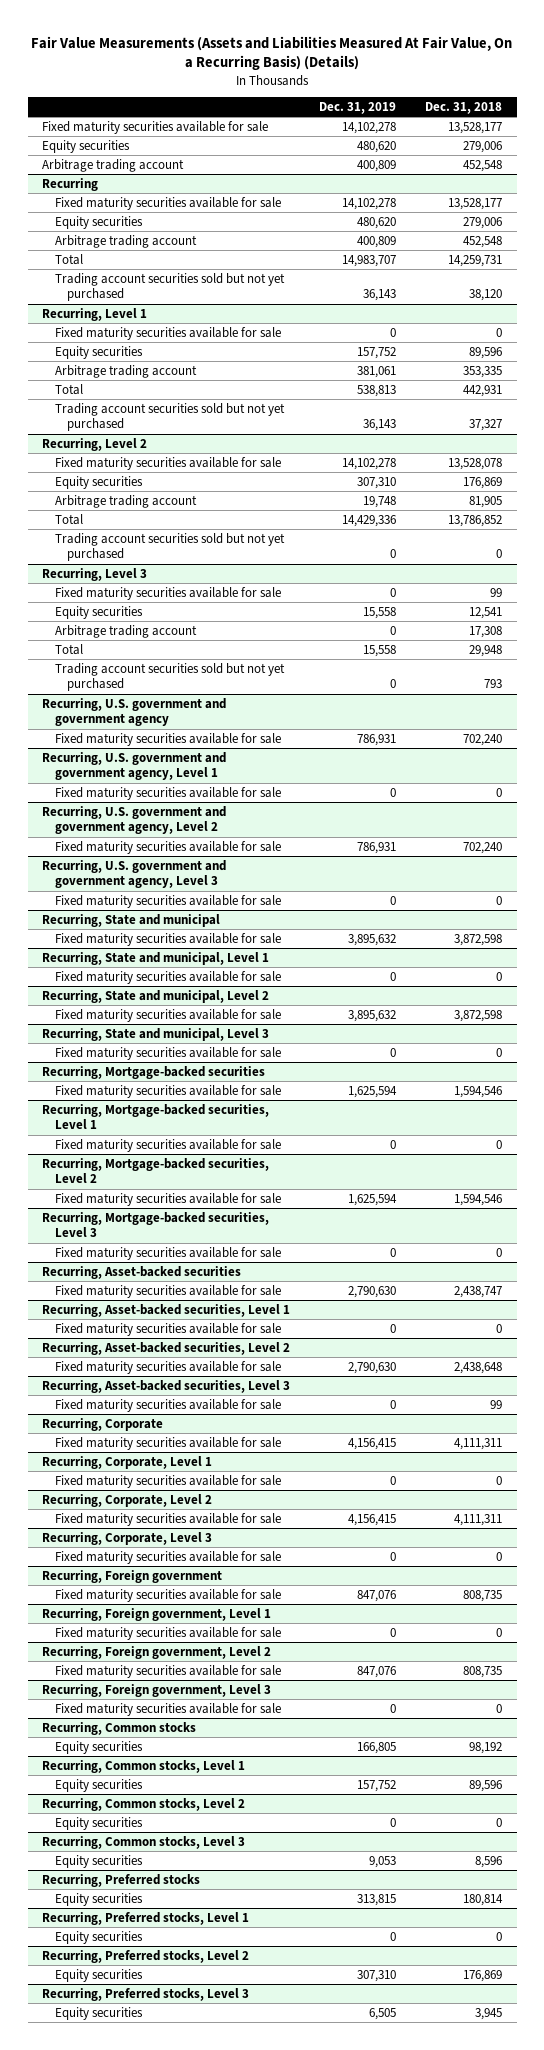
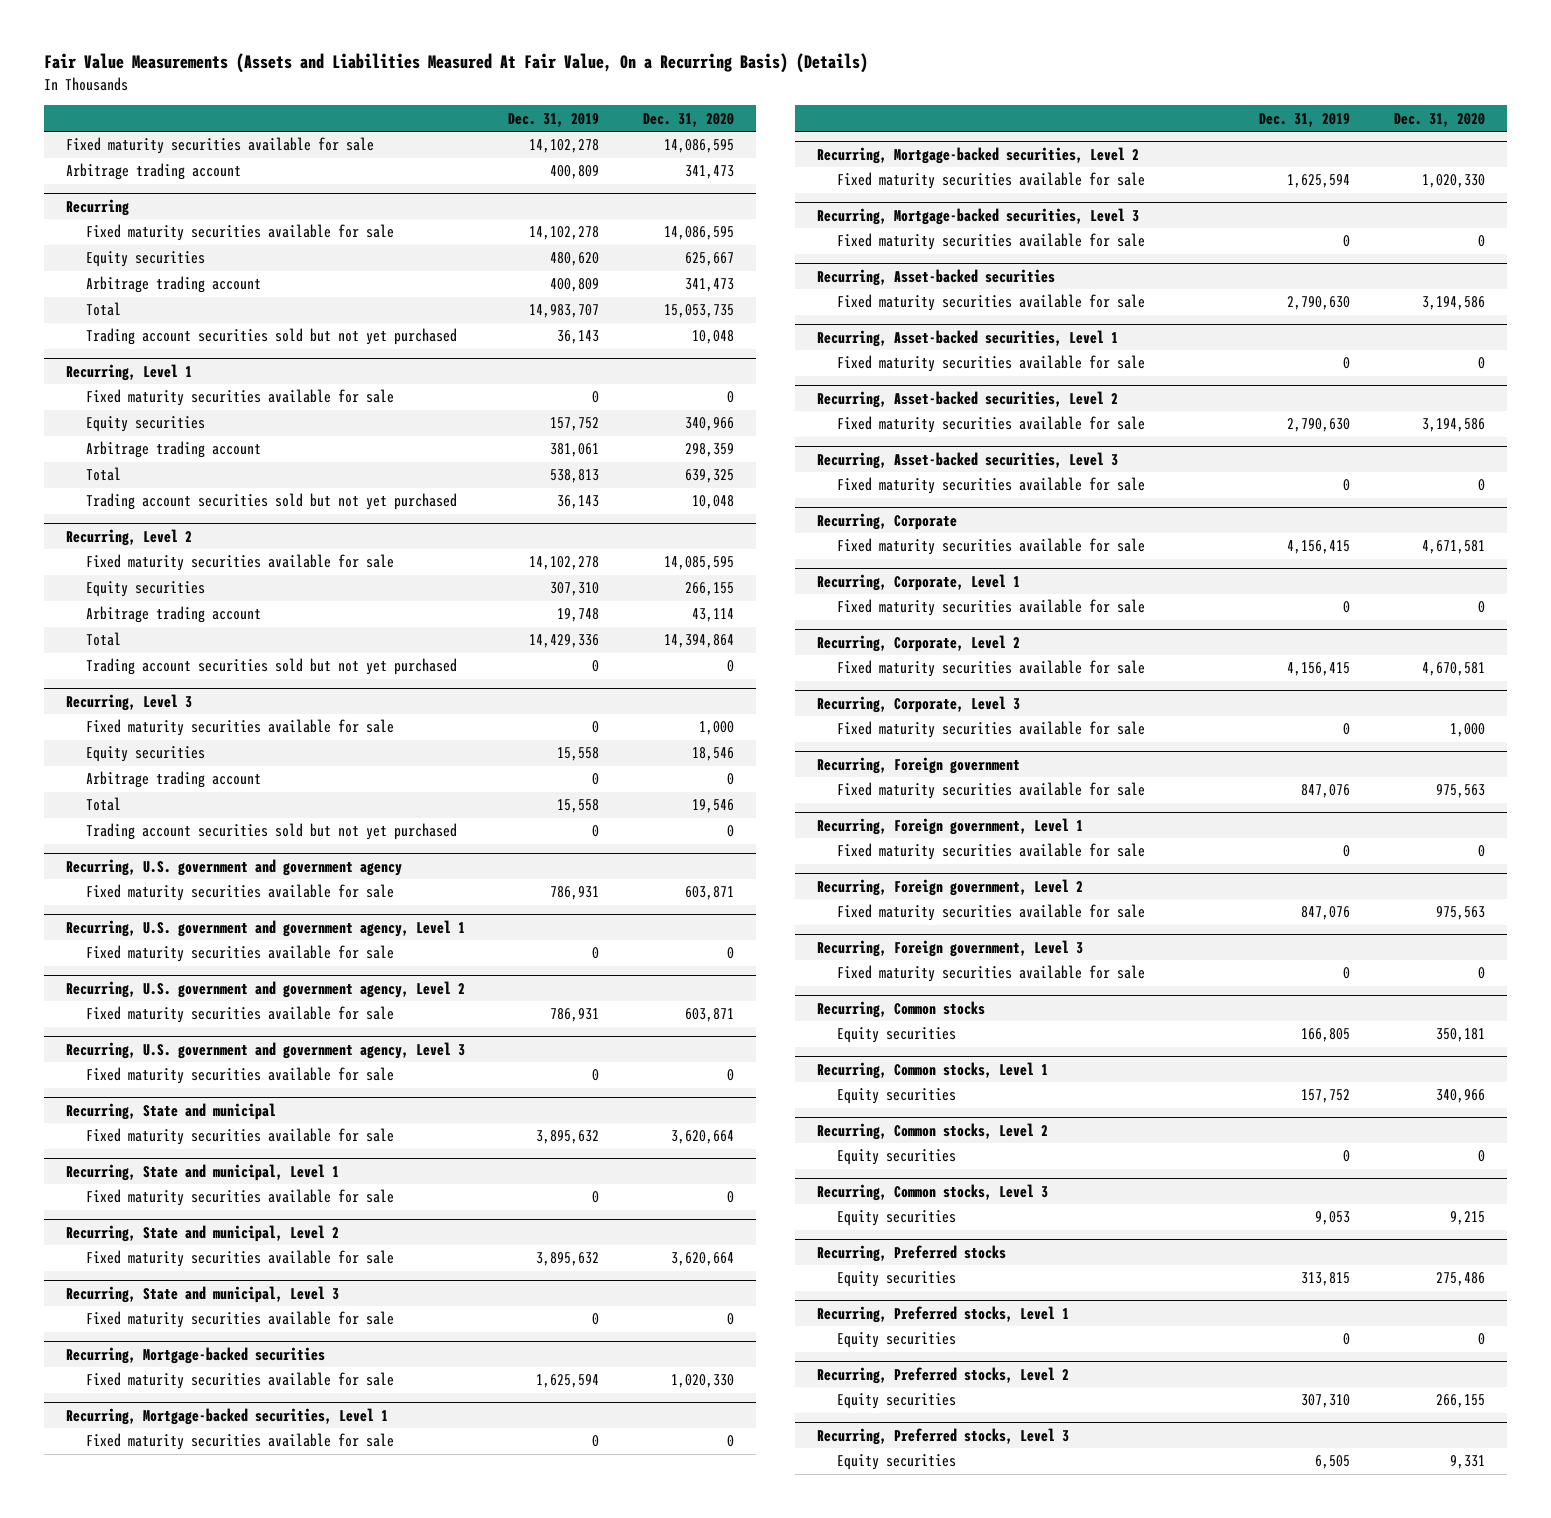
[425,102,503,115] Dec. 31, 2018 -> none
none -> [642,112,734,127] Dec. 31, 2020
[42,139,131,153] Equity securities -> none

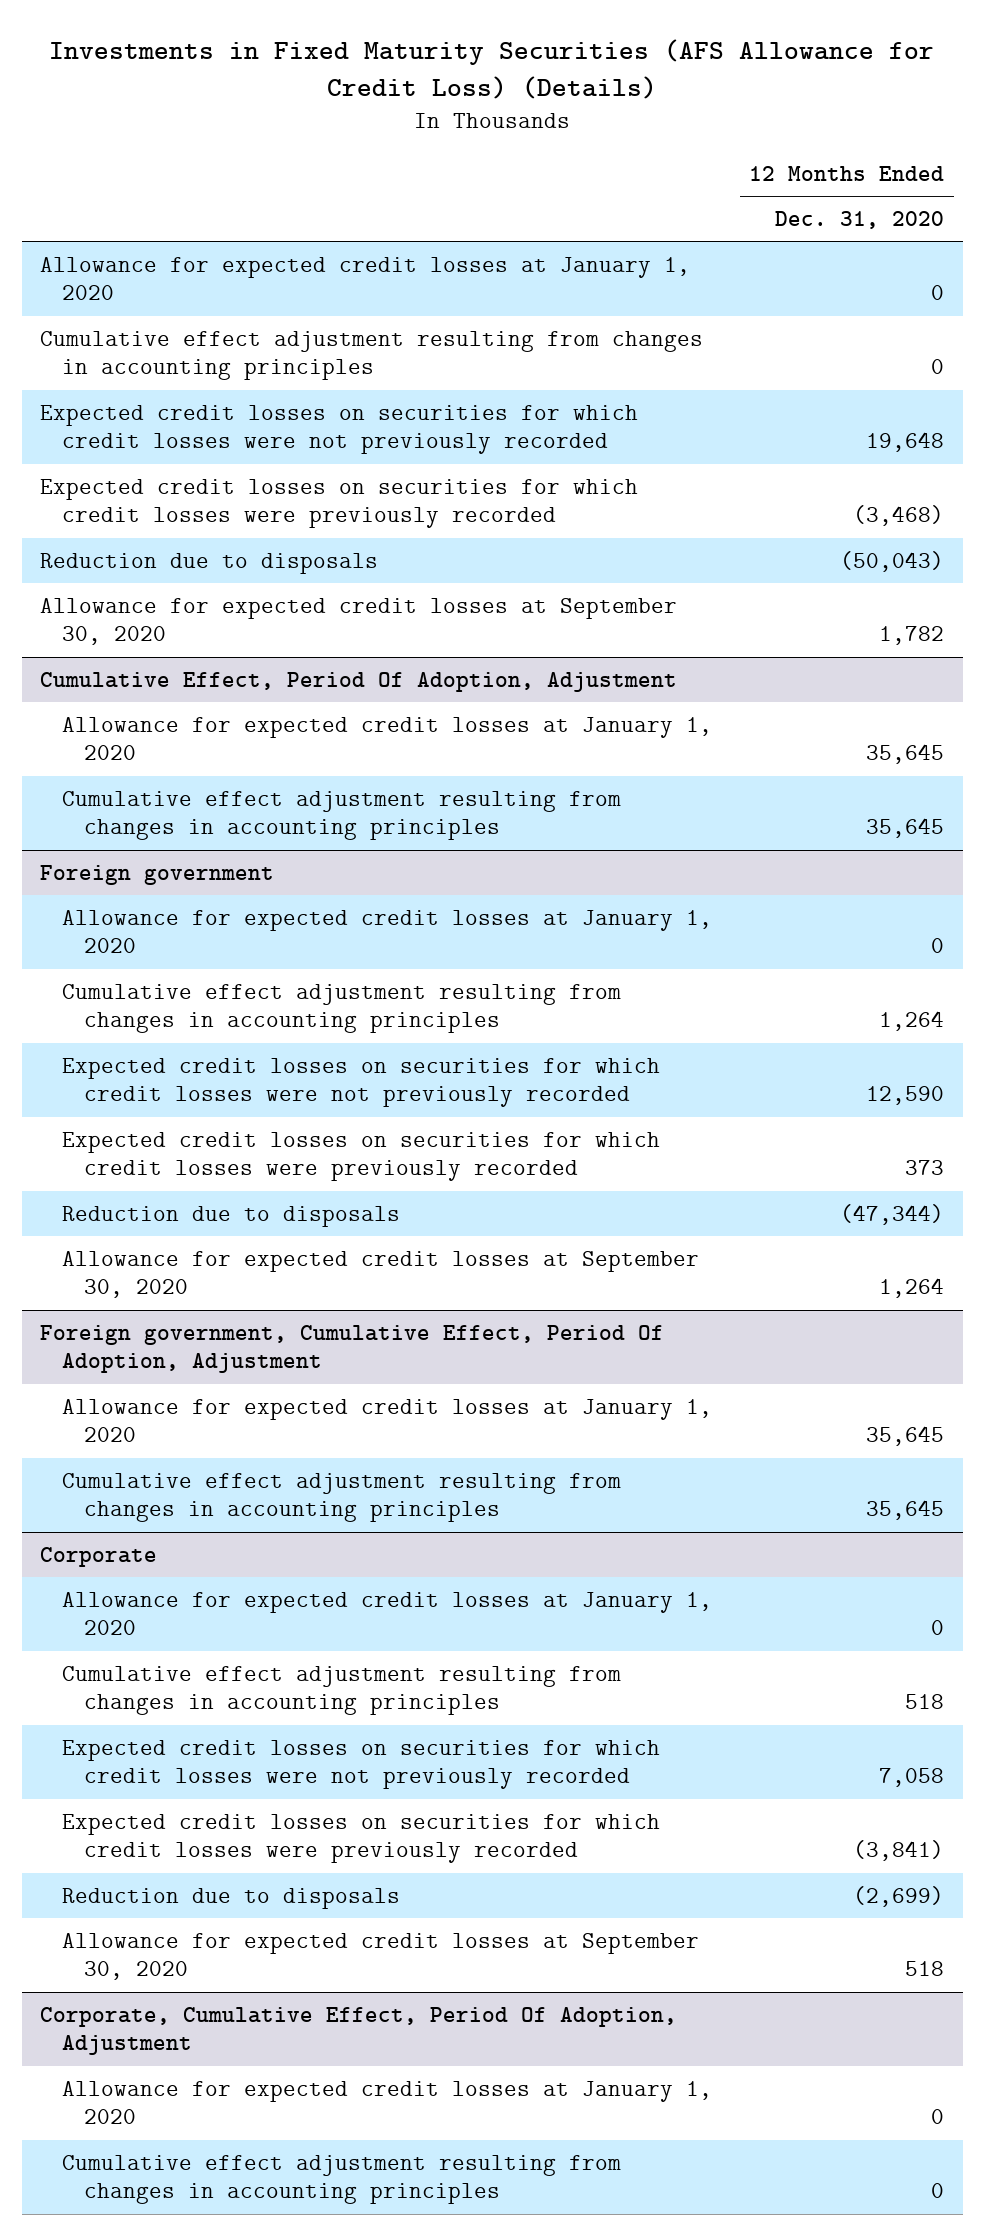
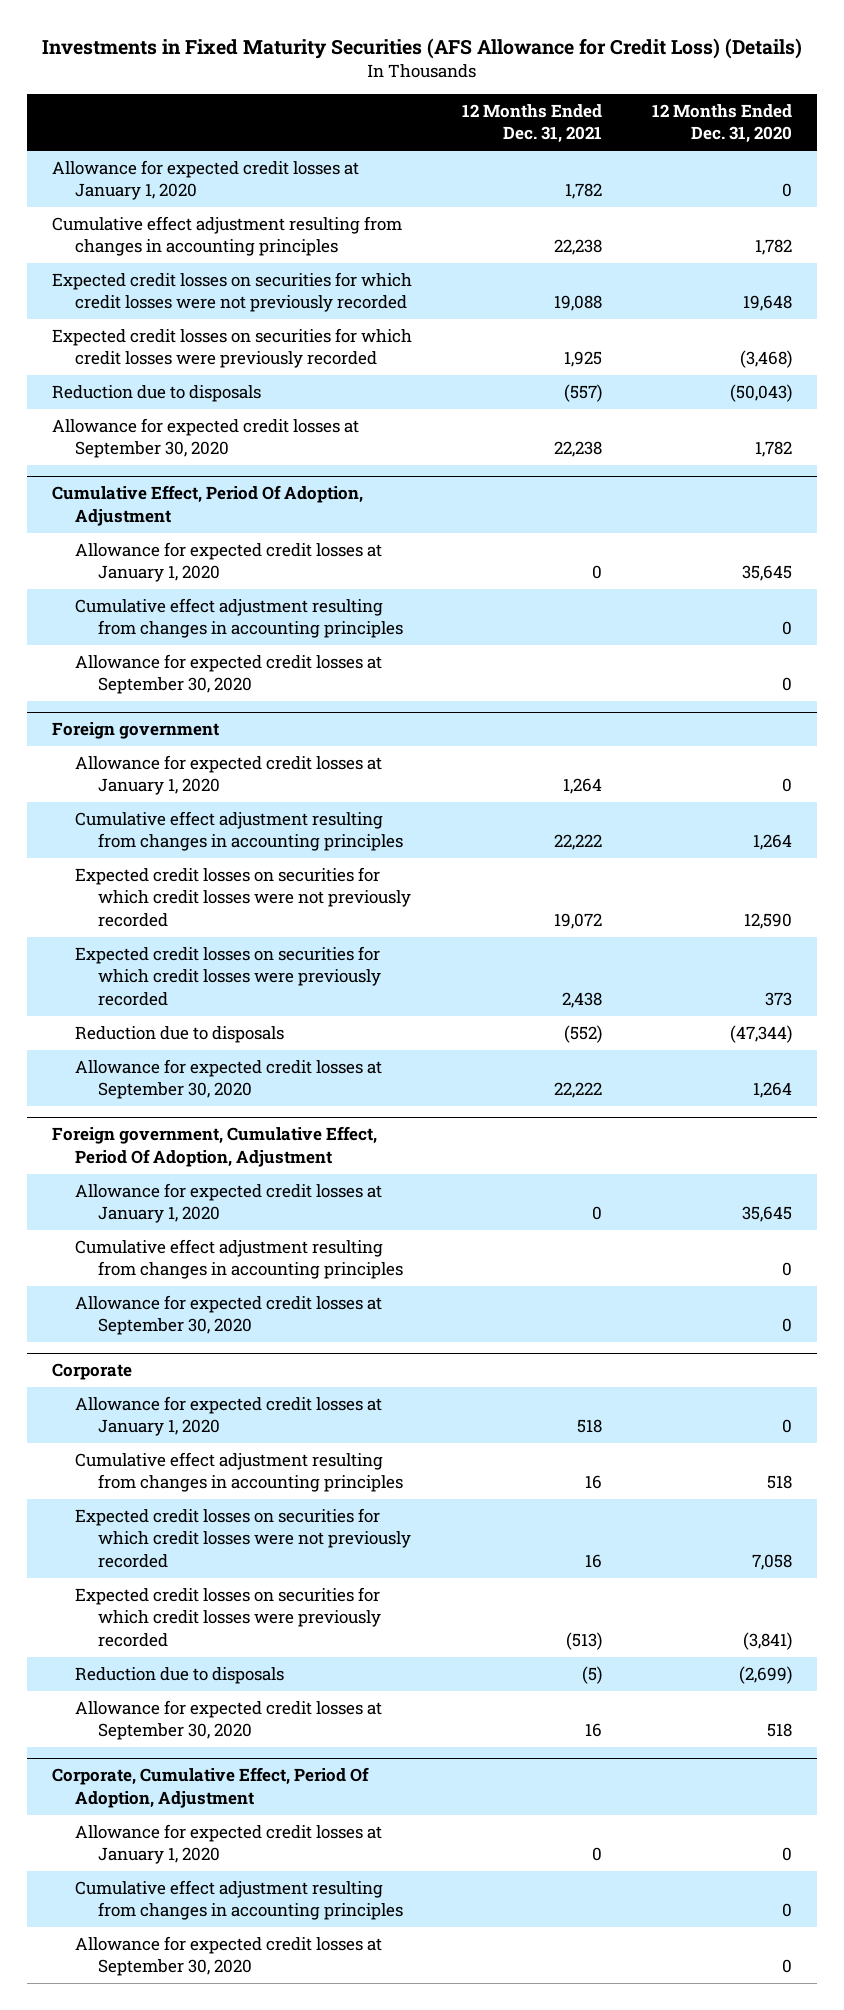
none -> [462,104,603,144] 12 Months Ended Dec. 31, 2021
[931,359,945,375] 0 -> [755,239,793,256] 1,782
[866,818,945,839] 35,645 -> [782,621,793,636] 0
none -> [75,654,383,695] Allowance for expected credit losses at September 30, 2020
[866,1500,945,1521] 35,645 -> [782,1262,793,1277] 0
none -> [75,1295,383,1336] Allowance for expected credit losses at September 30, 2020
none -> [75,1936,383,1977] Allowance for expected credit losses at September 30, 2020

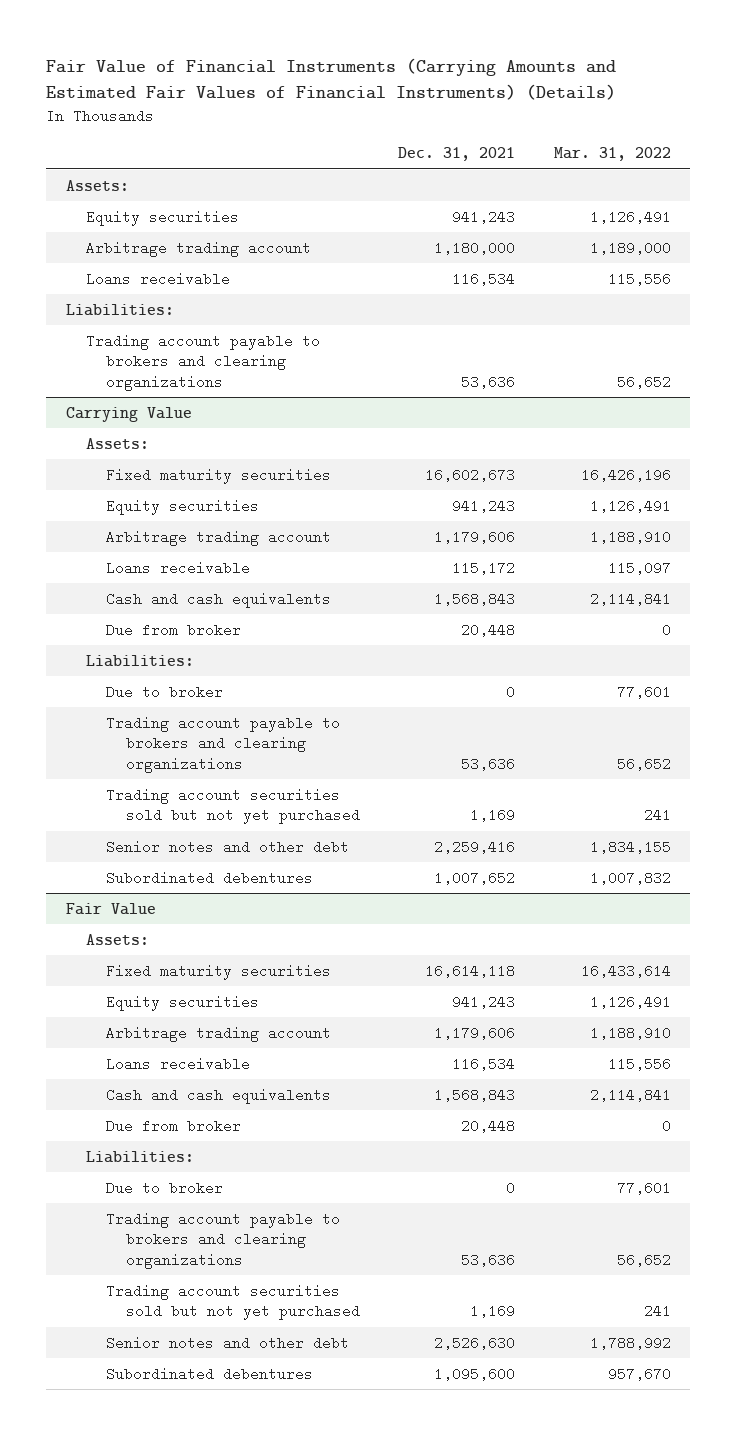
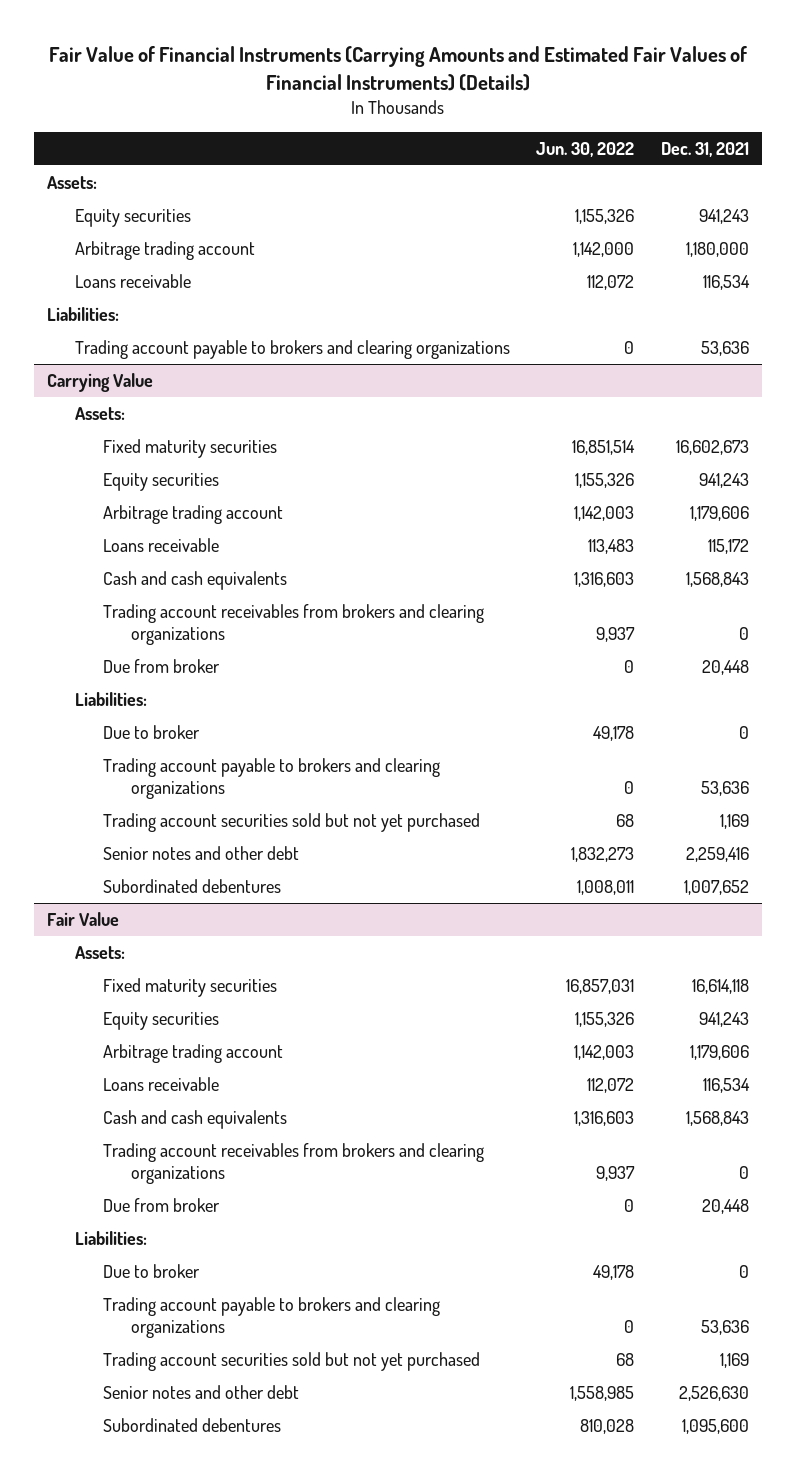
[553,147,671,162] Mar. 31, 2022 -> none
none -> [536,141,635,157] Jun. 30, 2022
none -> [102,603,484,646] Trading account receivables from brokers and clearing organizations
none -> [102,1142,484,1185] Trading account receivables from brokers and clearing organizations

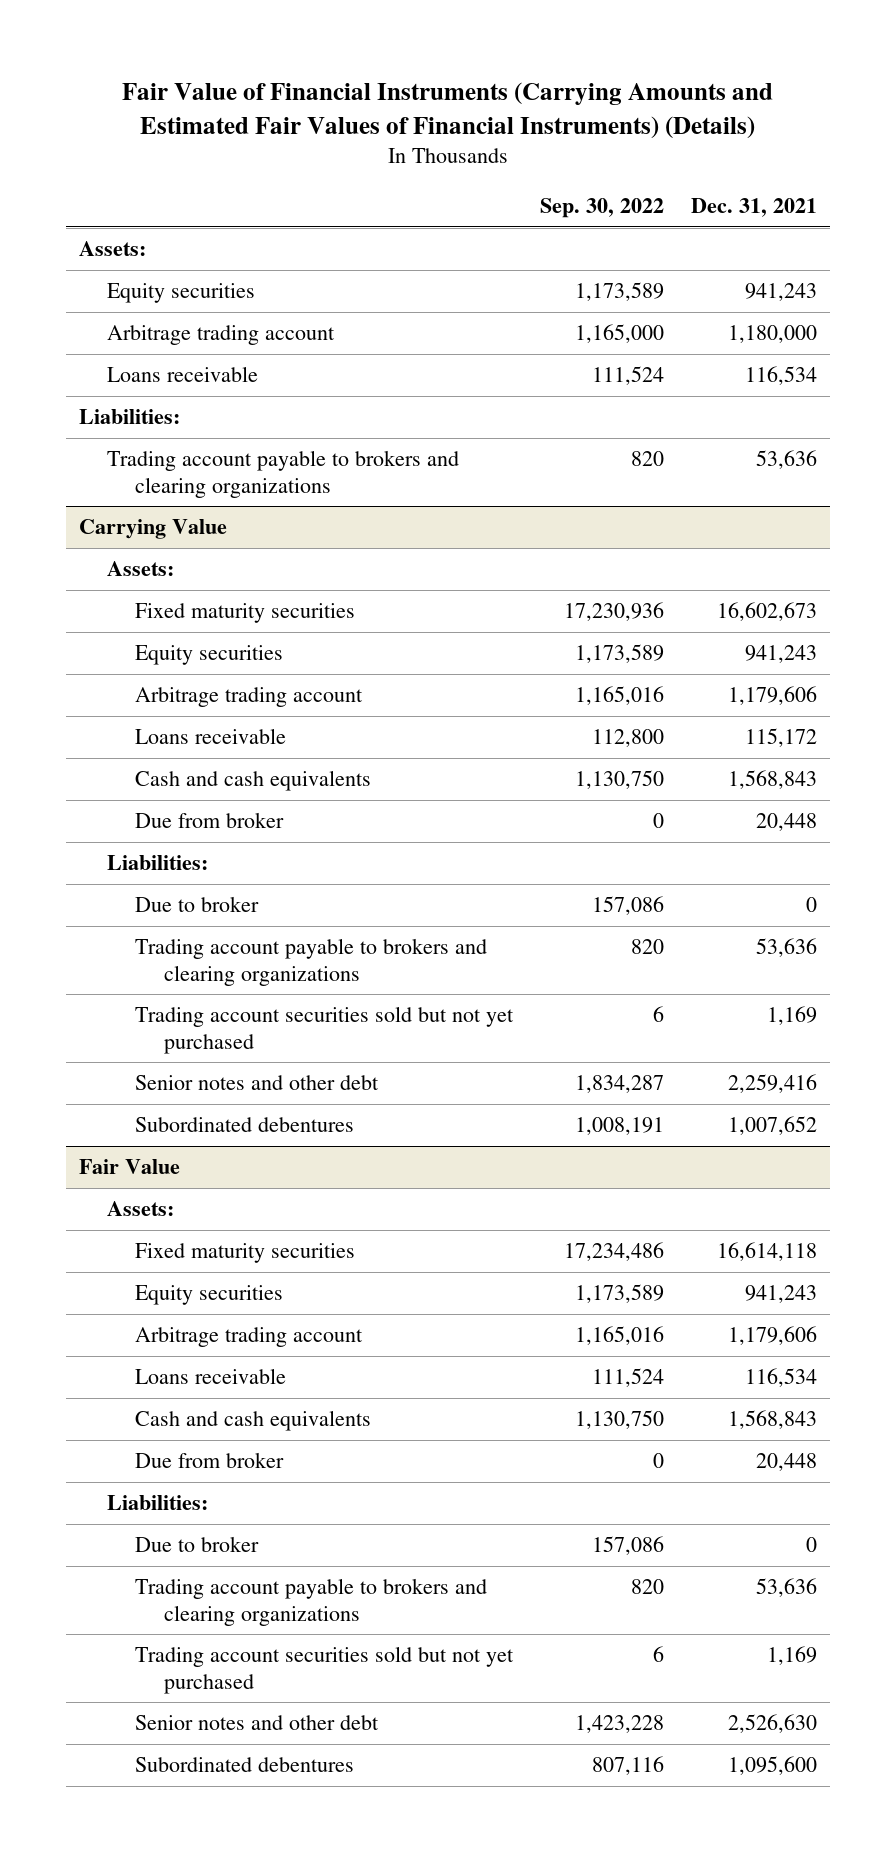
[536,141,635,157] Jun. 30, 2022 -> none
none -> [540,198,665,219] Sep. 30, 2022
[102,603,484,646] Trading account receivables from brokers and clearing organizations -> none
[102,1142,484,1185] Trading account receivables from brokers and clearing organizations -> none

